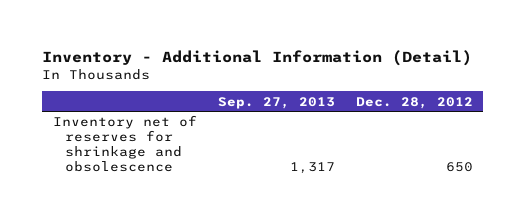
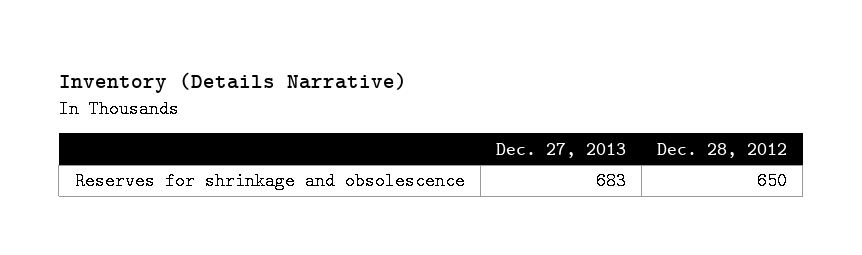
[42,49,473,66] Inventory - Additional Information (Detail) -> [58,72,407,94] Inventory (Details Narrative)
[217,96,335,109] Sep. 27, 2013 -> none
none -> [495,142,626,158] Dec. 27, 2013
[52,115,197,173] Inventory net of reserves for shrinkage and obsolescence -> [74,172,465,191] Reserves for shrinkage and obsolescence

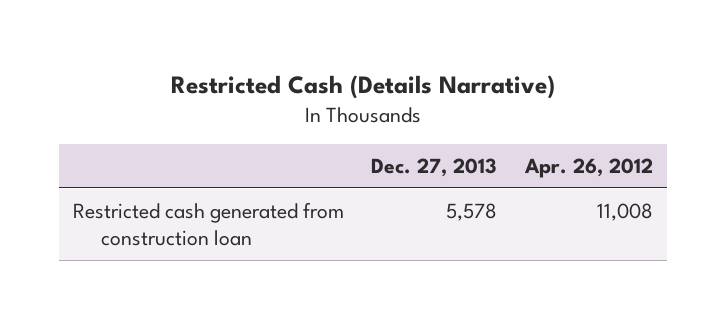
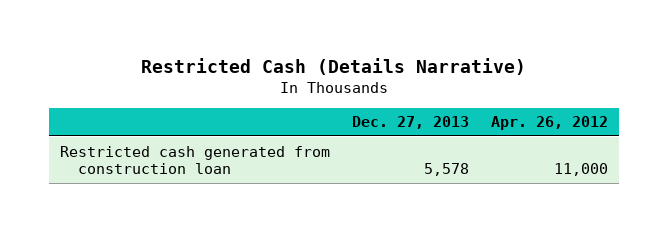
[596,203,653,222] 11,008 -> [554,163,609,177] 11,000

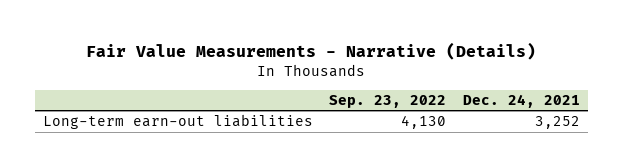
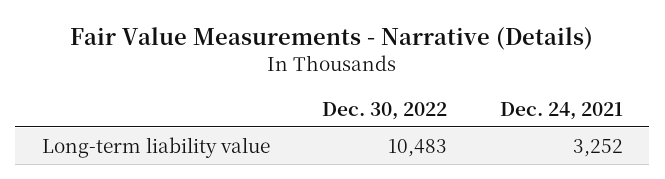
[329,94,447,108] Sep. 23, 2022 -> none
none -> [322,101,448,120] Dec. 30, 2022
[43,114,314,130] Long-term earn-out liabilities -> [41,137,270,159] Long-term liability value

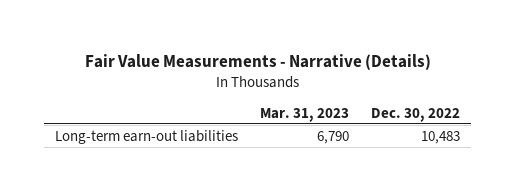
[499,101,623,120] Dec. 24, 2021 -> none
none -> [260,107,350,122] Mar. 31, 2023
[41,137,270,159] Long-term liability value -> [54,129,238,144] Long-term earn-out liabilities

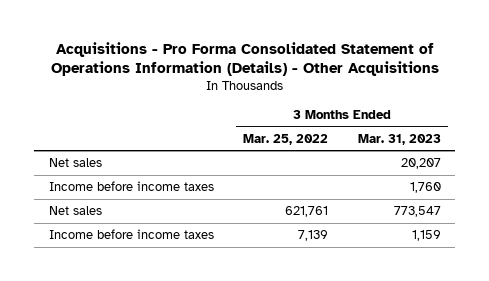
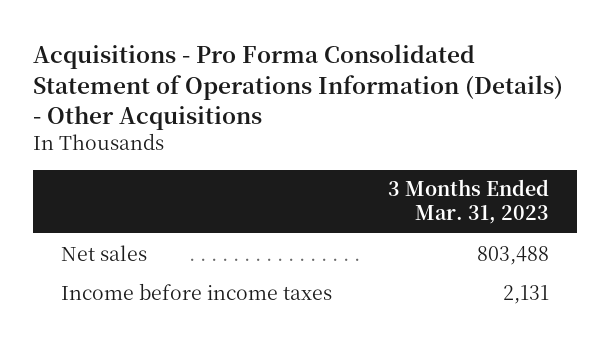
[243,133,329,145] Mar. 25, 2022 -> none
[48,206,102,216] Net sales -> none
[48,229,214,240] Income before income taxes -> none
[400,158,441,170] 20,207 -> [476,245,549,265] 803,488
[409,182,441,194] 1,760 -> [502,284,549,304] 2,131

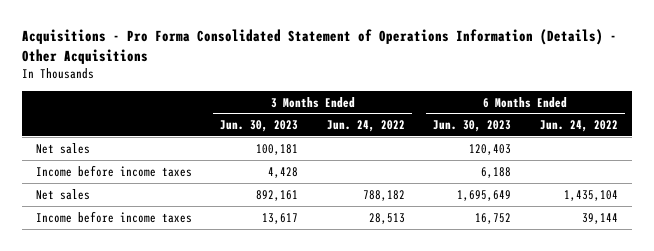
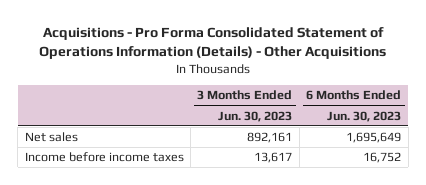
[326,120,405,133] Jun. 24, 2022 -> none
[539,120,618,133] Jun. 24, 2022 -> none
[35,142,90,154] Net sales -> none
[35,164,192,177] Income before income taxes -> none

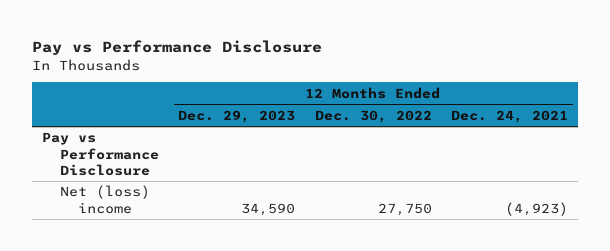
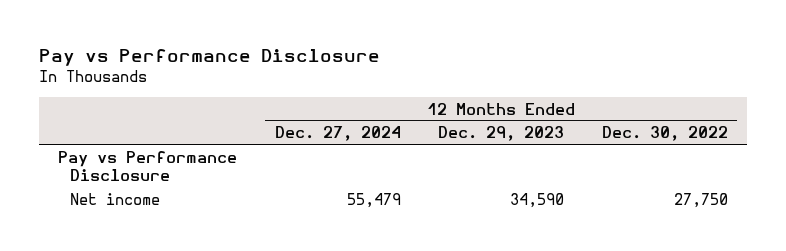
[451,109,569,123] Dec. 24, 2021 -> none
none -> [274,126,401,142] Dec. 27, 2024
[60,185,151,214] Net (loss) income -> [70,193,161,206] Net income

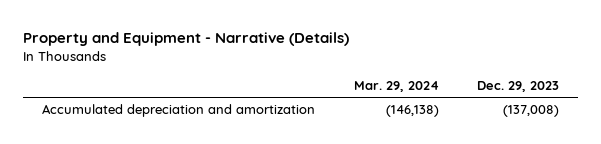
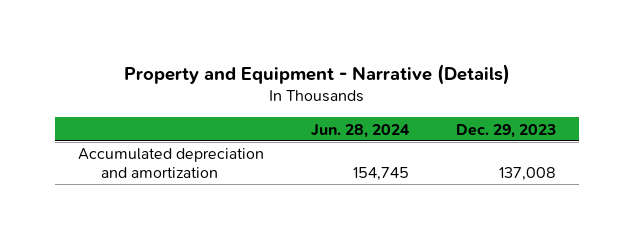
[353,80,439,92] Mar. 29, 2024 -> none
none -> [311,123,411,138] Jun. 28, 2024
[503,105,560,118] (137,008) -> [498,166,556,181] 137,008

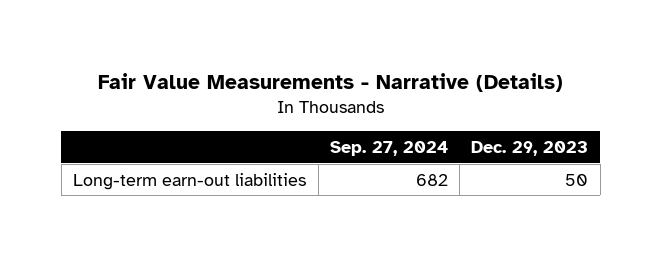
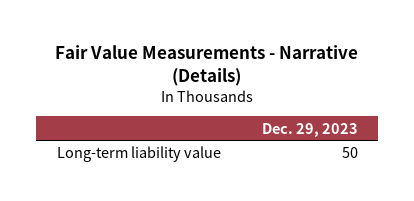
[329,141,448,157] Sep. 27, 2024 -> none
[73,172,307,190] Long-term earn-out liabilities -> [56,146,221,163] Long-term liability value

